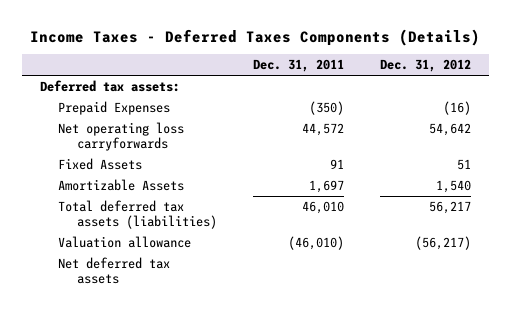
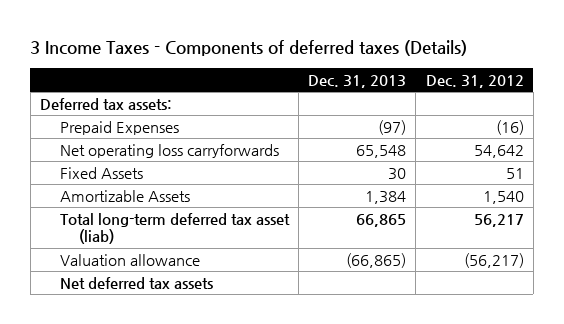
[30,28,481,46] Income Taxes - Deferred Taxes Components (Details) -> [30,40,468,57] 3 Income Taxes - Components of deferred taxes (Details)
[252,59,344,73] Dec. 31, 2011 -> none
none -> [308,74,407,88] Dec. 31, 2013
[58,199,217,230] Total deferred tax assets (liabilities) -> [59,212,290,245] Total long-term deferred tax asset (liab)

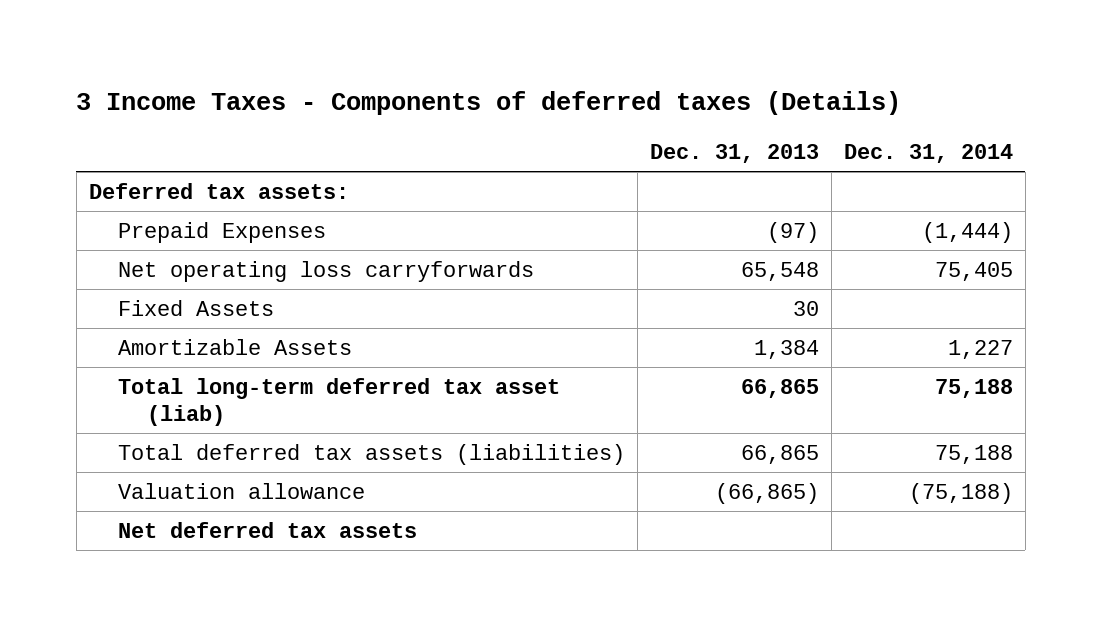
[425,74,524,88] Dec. 31, 2012 -> none
none -> [843,144,1013,164] Dec. 31, 2014
none -> [117,443,625,465] Total deferred tax assets (liabilities)

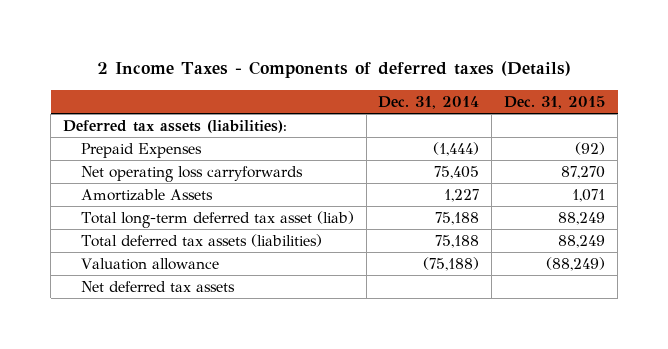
[76,91,902,116] 3 Income Taxes - Components of deferred taxes (Details) -> [97,61,572,79] 2 Income Taxes - Components of deferred taxes (Details)
[649,144,819,164] Dec. 31, 2013 -> none
none -> [504,95,606,109] Dec. 31, 2015
[88,182,349,199] Deferred tax assets: -> [62,119,287,133] Deferred tax assets (liabilities):
[117,299,274,316] Fixed Assets -> none

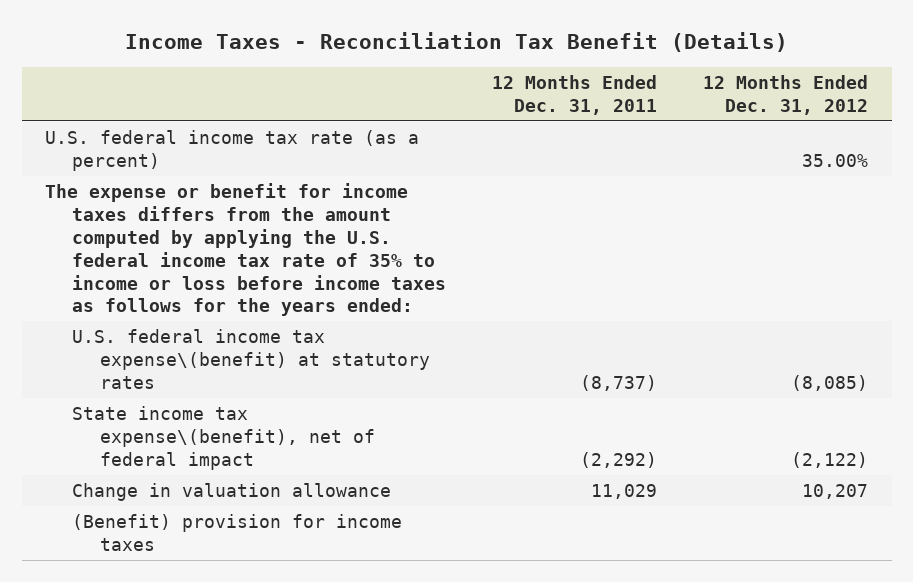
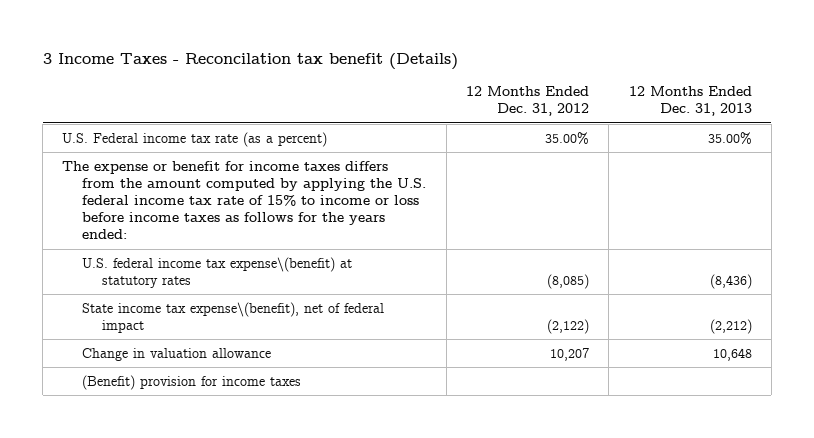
[124,32,788,53] Income Taxes - Reconciliation Tax Benefit (Details) -> [42,52,458,70] 3 Income Taxes - Reconcilation tax benefit (Details)
[492,74,658,115] 12 Months Ended Dec. 31, 2011 -> none
none -> [628,86,752,117] 12 Months Ended Dec. 31, 2013
[44,129,419,171] U.S. federal income tax rate (as a percent) -> [62,131,328,147] U.S. Federal income tax rate (as a percent)
[44,182,447,317] The expense or benefit for income taxes differs from the amount computed by applying the U.S. federal income tax rate of 35% to income or loss before income taxes as follows for the years ended: -> [62,160,427,240] The expense or benefit for income taxes differs from the amount computed by applying the U.S. federal income tax rate of 15% to income or loss before income taxes as follows for the years ended:

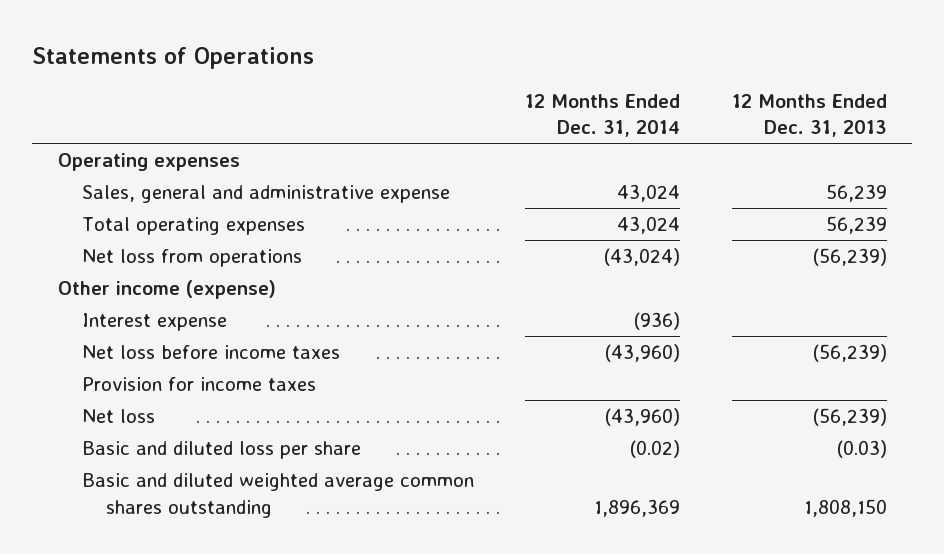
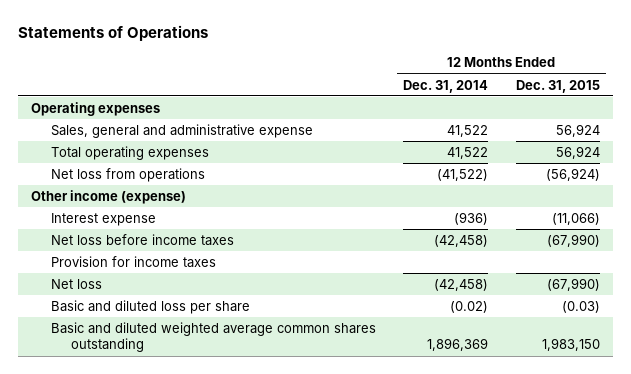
[731,93,887,138] 12 Months Ended Dec. 31, 2013 -> none
none -> [515,79,600,93] Dec. 31, 2015
[617,183,681,202] 43,024 -> [447,124,489,137] 41,522
[617,215,681,234] 43,024 -> [447,146,489,159] 41,522
[604,247,681,266] (43,024) -> [437,168,489,181] (41,522)
[605,343,681,362] (43,960) -> [434,234,489,247] (42,458)
[605,407,681,426] (43,960) -> [434,278,489,291] (42,458)

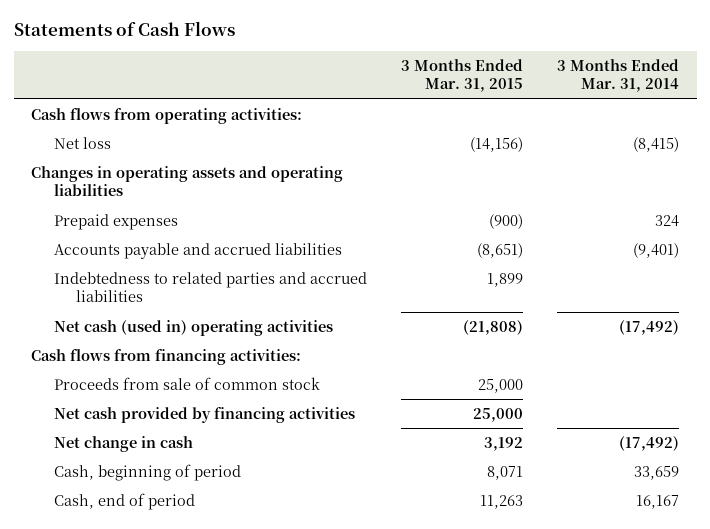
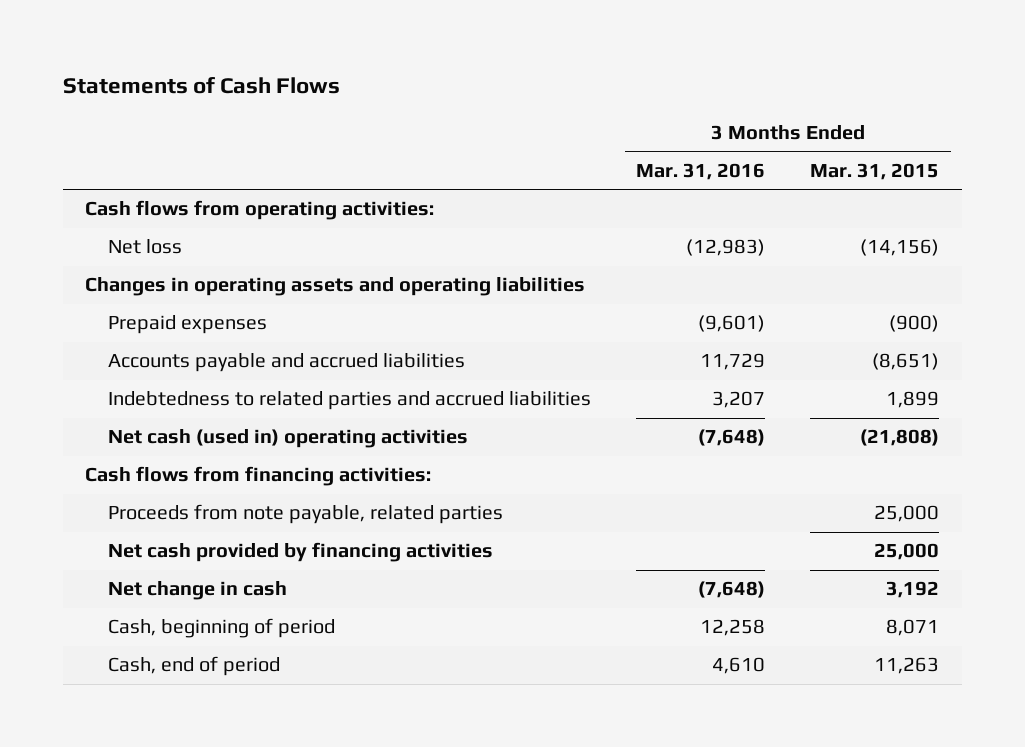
[557,58,680,93] 3 Months Ended Mar. 31, 2014 -> none
none -> [636,162,766,180] Mar. 31, 2016
[53,376,320,390] Proceeds from sale of common stock -> none
none -> [107,504,503,525] Proceeds from note payable, related parties

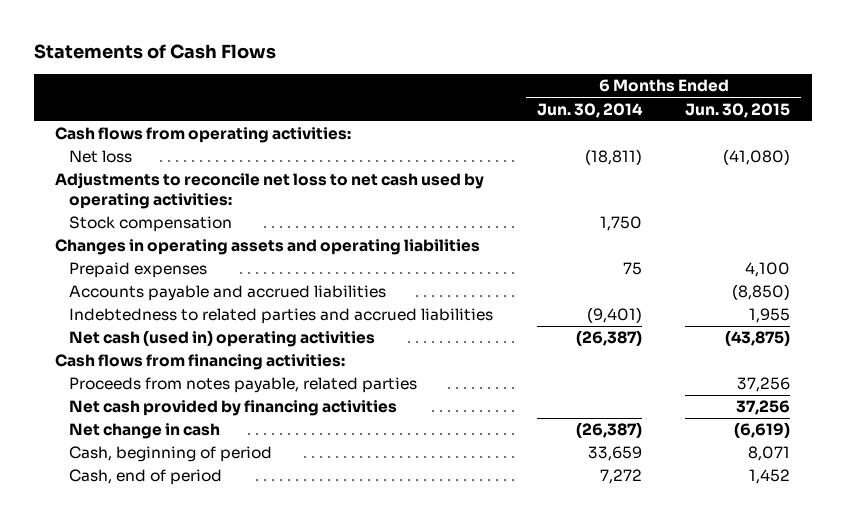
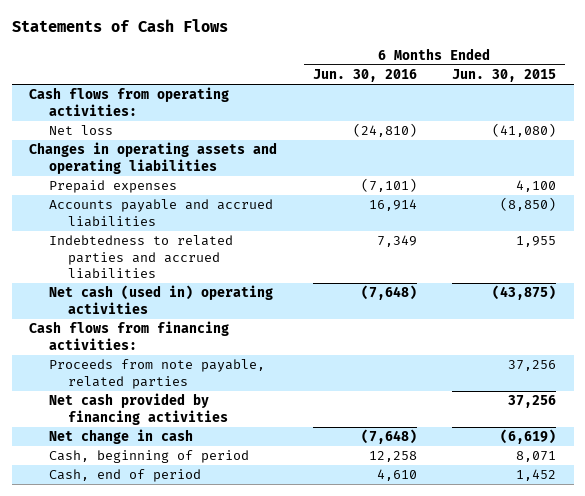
[536,102,643,118] Jun. 30, 2014 -> none
none -> [312,69,417,83] Jun. 30, 2016
[55,173,485,209] Adjustments to reconcile net loss to net cash used by operating activities: -> none
[69,216,233,233] Stock compensation -> none
[69,377,418,394] Proceeds from notes payable, related parties -> [48,359,265,389] Proceeds from note payable, related parties

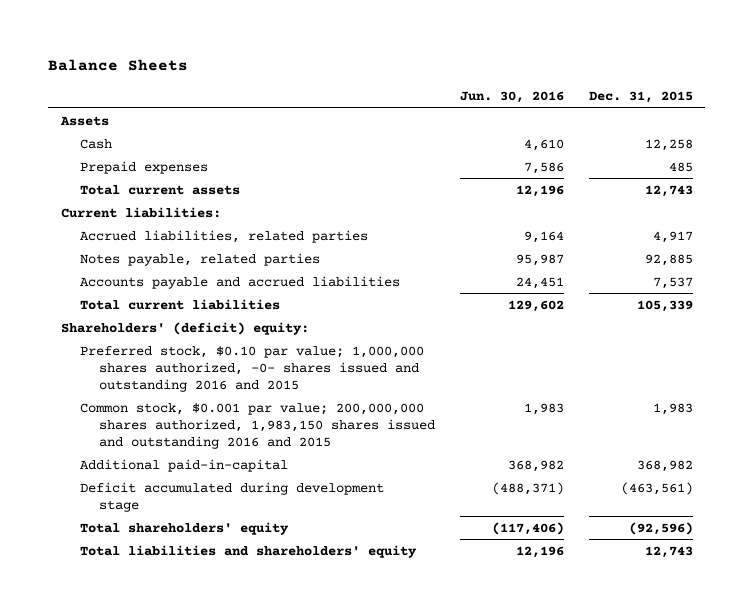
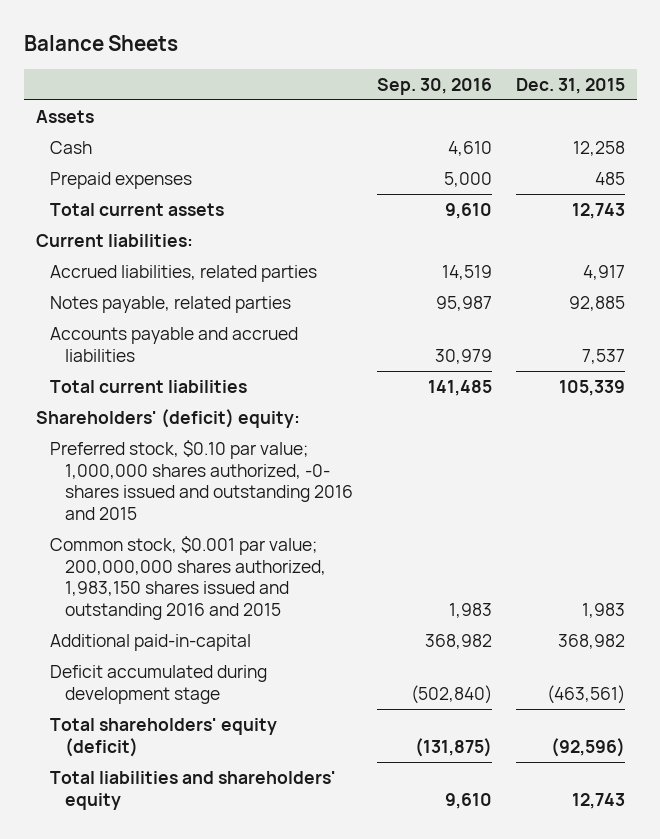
[459,91,564,104] Jun. 30, 2016 -> none
none -> [376,77,492,95] Sep. 30, 2016
[79,521,289,535] Total shareholders' equity -> [50,717,278,757] Total shareholders' equity (deficit)

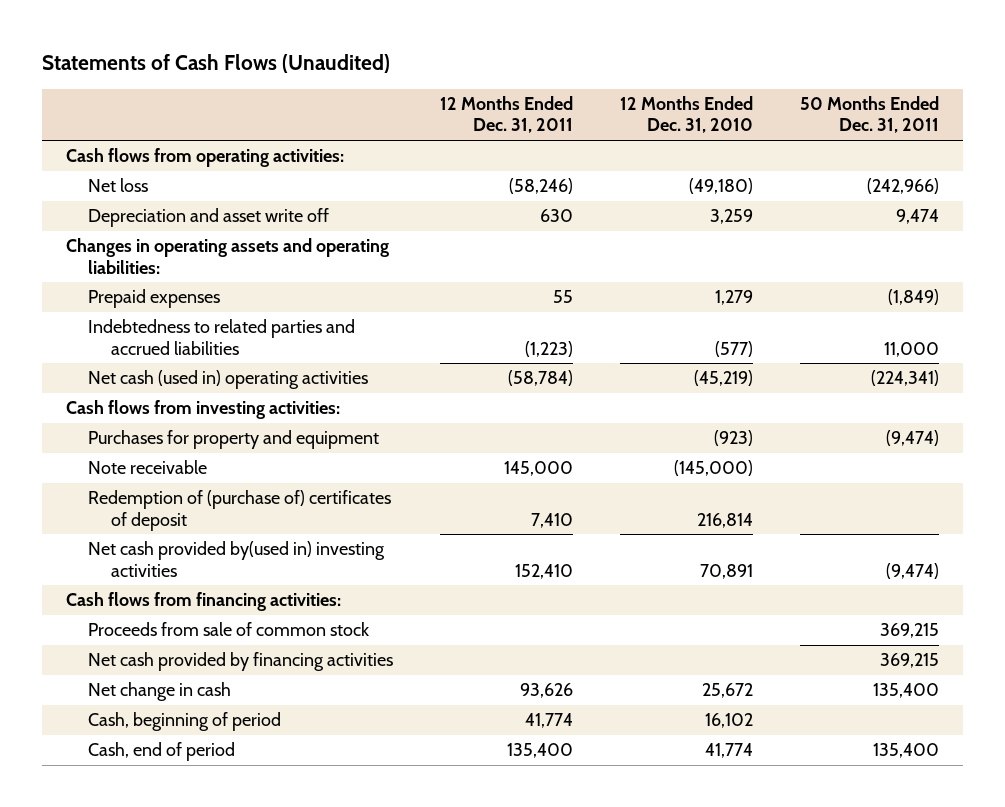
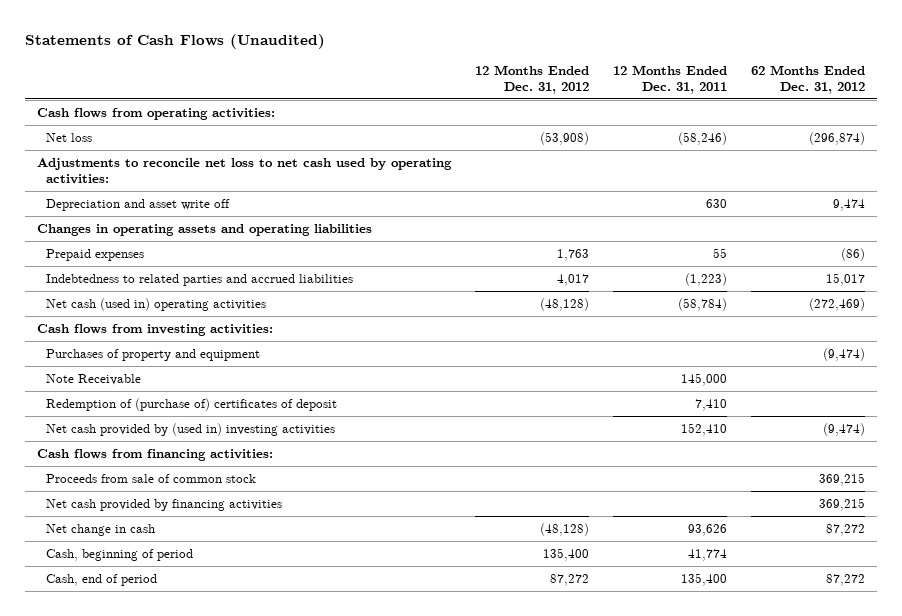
[620,96,754,134] 12 Months Ended Dec. 31, 2010 -> none
[800,96,940,134] 50 Months Ended Dec. 31, 2011 -> none
none -> [474,64,589,94] 12 Months Ended Dec. 31, 2012
none -> [751,64,866,94] 62 Months Ended Dec. 31, 2012
none -> [36,157,452,184] Adjustments to reconcile net loss to net cash used by operating activities:
[65,238,389,274] Changes in operating assets and operating liabilities: -> [36,223,372,236] Changes in operating assets and operating liabilities
[88,430,380,450] Purchases for property and equipment -> [46,348,261,361] Purchases of property and equipment
[88,460,208,475] Note receivable -> [46,373,142,385] Note Receivable
[88,541,386,577] Net cash provided by(used in) investing activities -> [46,422,336,436] Net cash provided by (used in) investing activities

